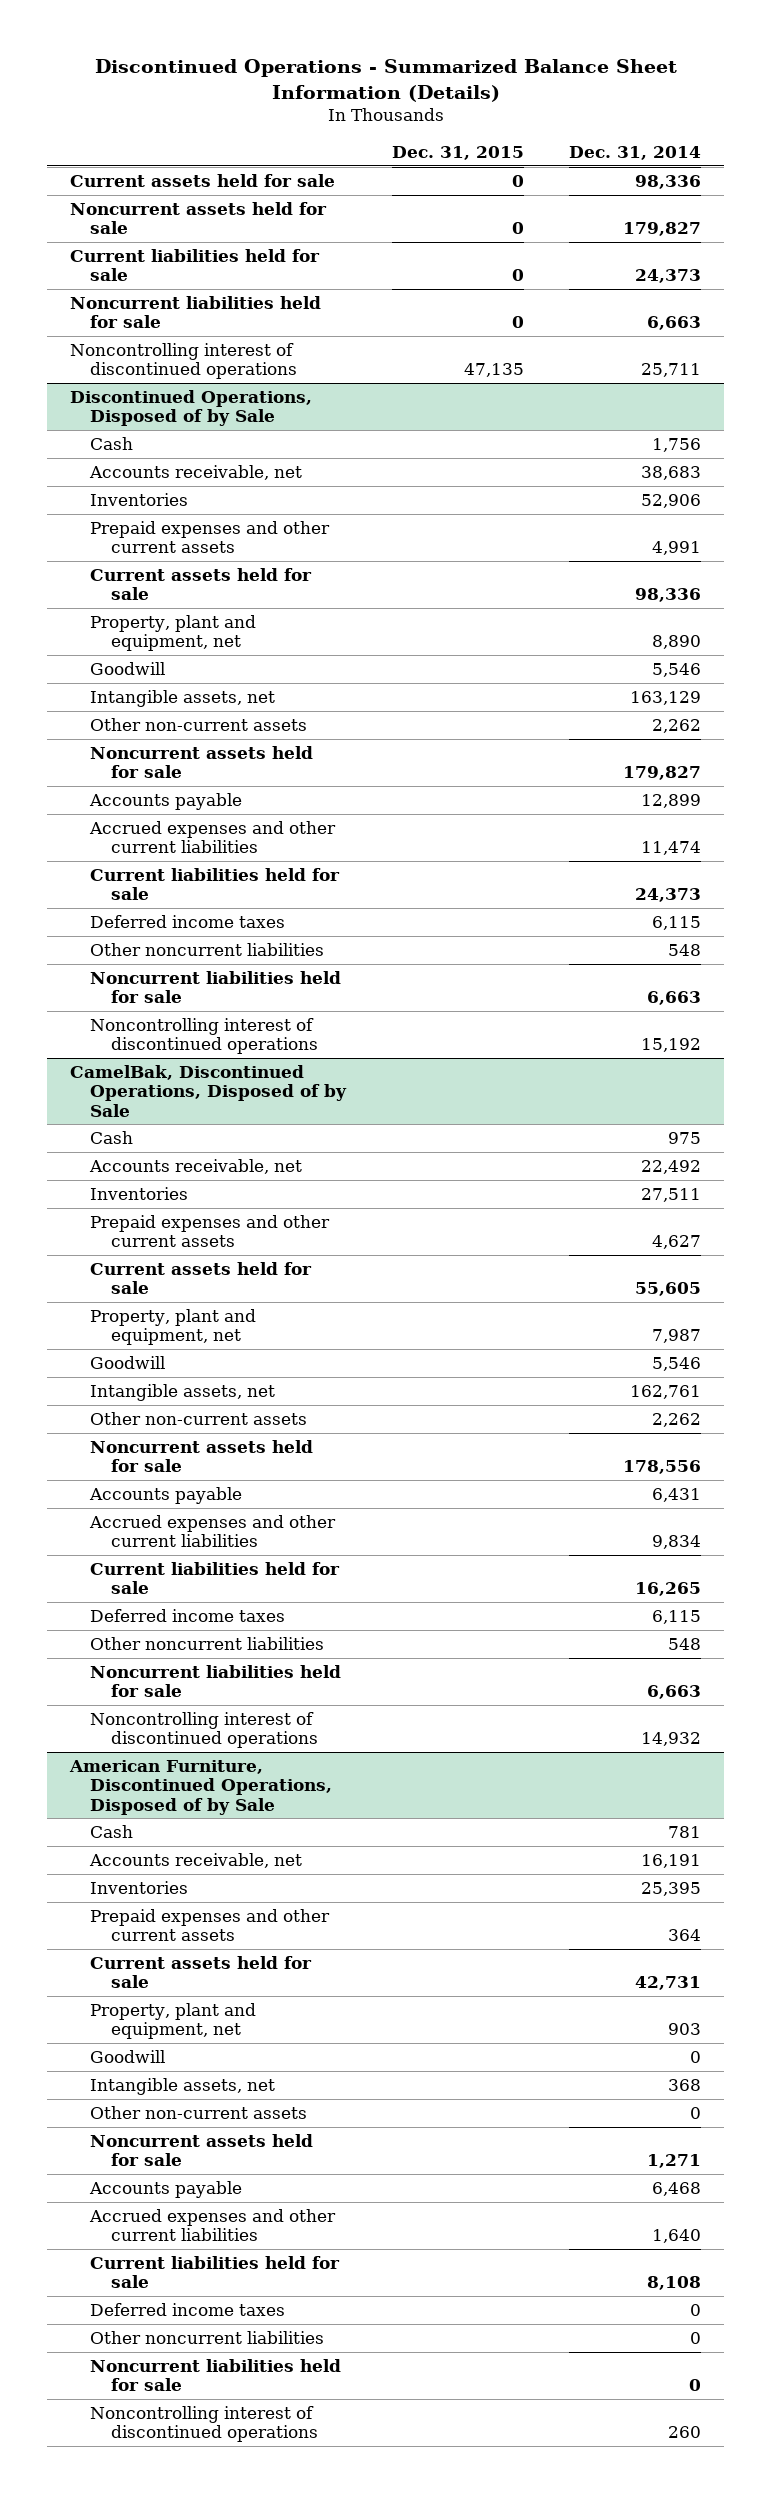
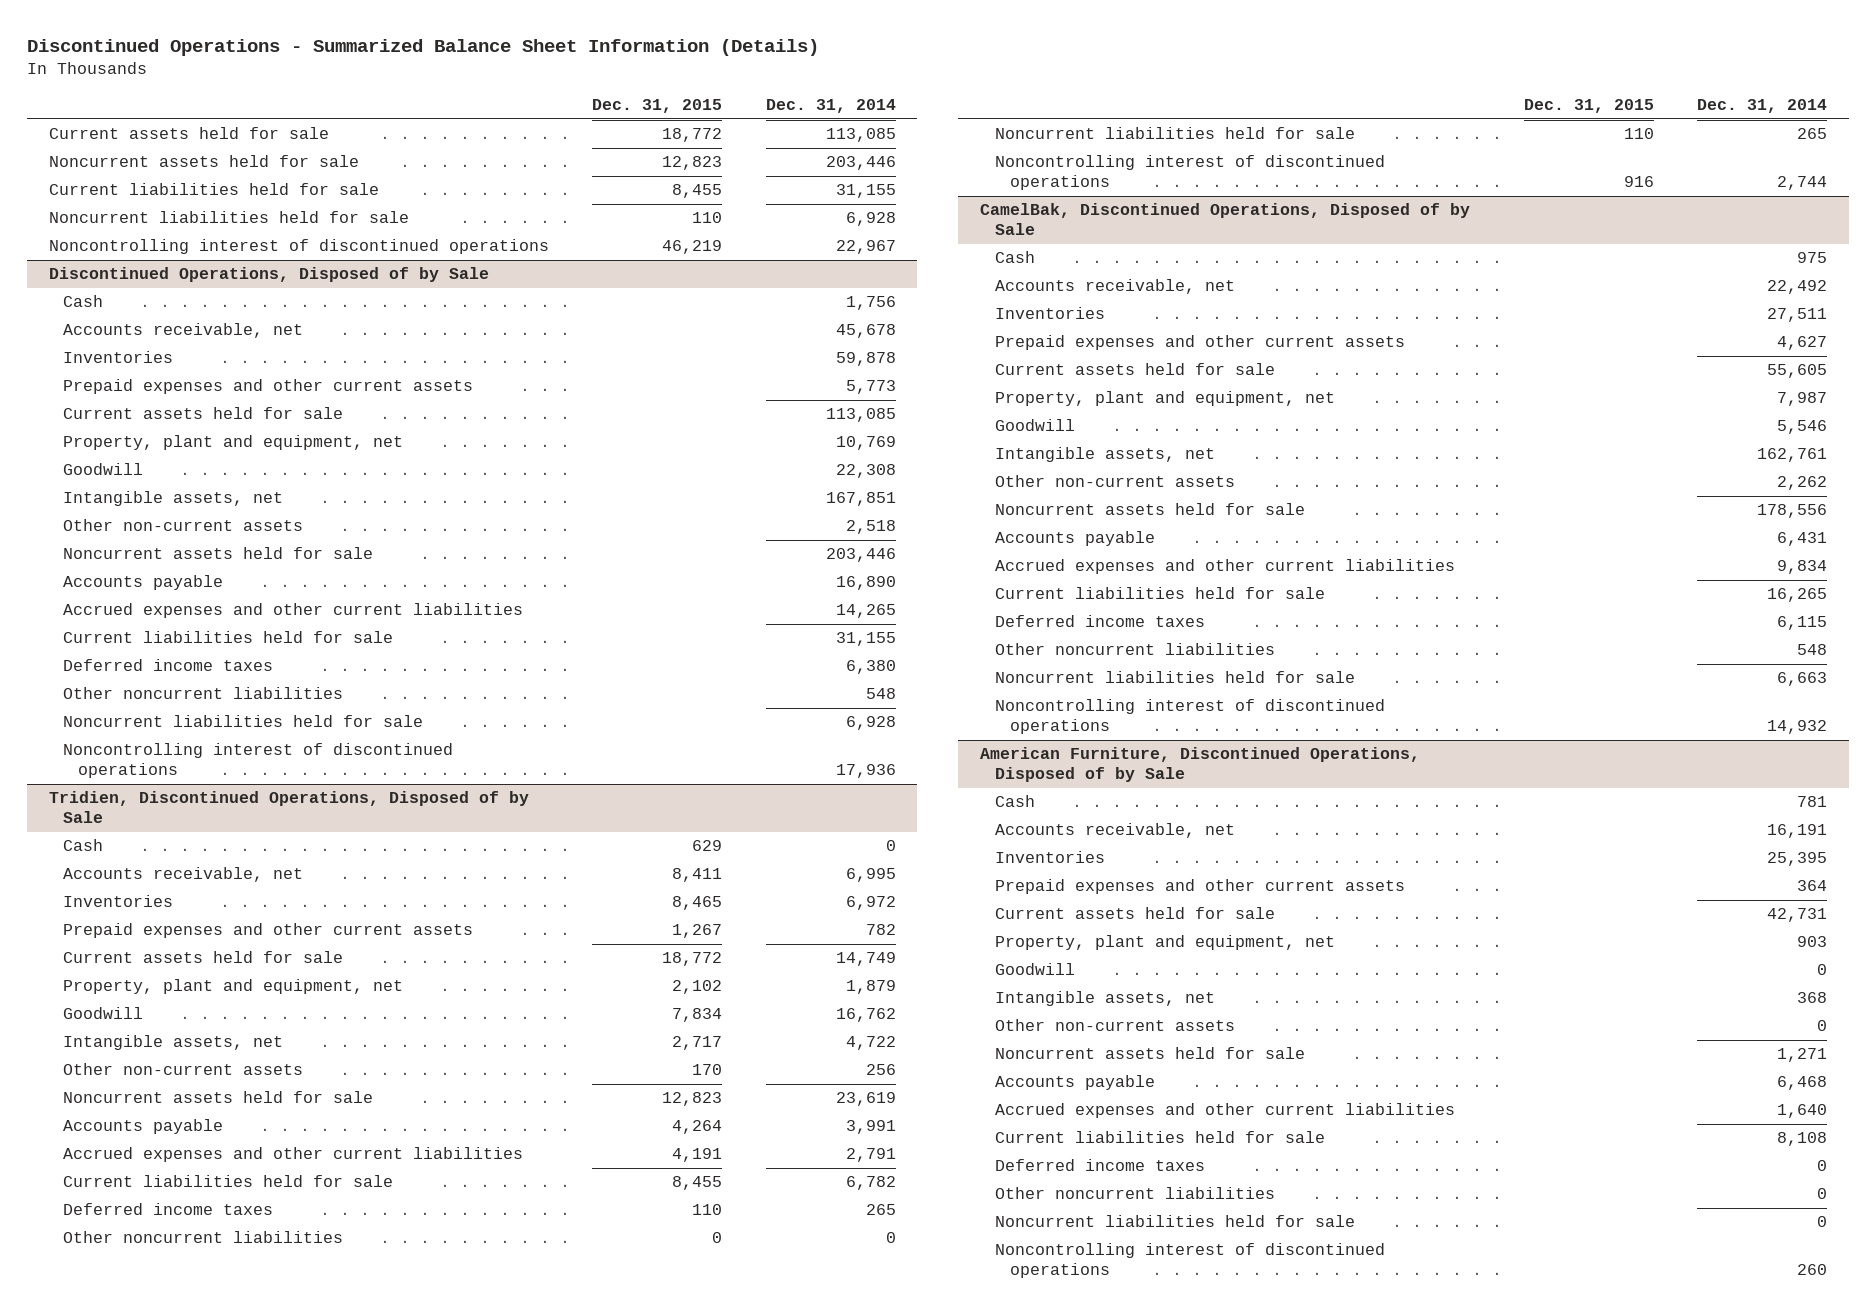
[511,174,524,187] 0 -> [662,128,723,143] 18,772
[635,174,702,189] 98,336 -> [825,128,896,143] 113,085
[511,222,524,235] 0 -> [662,156,723,171] 12,823
[623,222,702,237] 179,827 -> [825,156,896,171] 203,446
[511,269,524,282] 0 -> [672,184,723,199] 8,455
[635,269,702,284] 24,373 -> [835,184,896,199] 31,155
[511,316,524,329] 0 -> [692,212,723,224] 110
[647,316,702,331] 6,663 -> [845,212,896,227] 6,928
[463,363,524,378] 47,135 -> [662,240,723,255] 46,219
[641,363,702,378] 25,711 -> [835,240,896,255] 22,967
[641,465,702,480] 38,683 -> [835,324,896,339] 45,678
[641,493,702,508] 52,906 -> [835,352,896,367] 59,878
[652,541,702,556] 4,991 -> [845,380,896,395] 5,773
[635,588,702,603] 98,336 -> [825,408,896,423] 113,085
[652,635,702,650] 8,890 -> [835,436,896,451] 10,769
[652,662,702,677] 5,546 -> [835,464,896,479] 22,308
[630,690,702,705] 163,129 -> [825,492,896,507] 167,851
[652,718,702,733] 2,262 -> [845,520,896,535] 2,518
[623,766,702,781] 179,827 -> [825,548,896,563] 203,446
[641,793,702,808] 12,899 -> [835,576,896,591] 16,890
[641,841,702,856] 11,474 -> [835,604,896,619] 14,265
[635,888,702,903] 24,373 -> [835,632,896,647] 31,155
[652,915,702,930] 6,115 -> [845,660,896,675] 6,380
[647,991,702,1006] 6,663 -> [845,716,896,731] 6,928
[641,1038,702,1053] 15,192 -> [835,763,896,778] 17,936
none -> [48,791,529,823] Tridien, Discontinued Operations, Disposed of by Sale
none -> [63,839,104,852] Cash
none -> [63,867,304,883] Accounts receivable, net
none -> [63,895,174,908] Inventories
none -> [63,923,474,939] Prepaid expenses and other current assets
none -> [63,951,344,964] Current assets held for sale
none -> [63,979,404,995] Property, plant and equipment, net
none -> [63,1007,144,1020] Goodwill
none -> [63,1035,284,1051] Intangible assets, net
none -> [63,1063,304,1076] Other non-current assets
none -> [63,1091,374,1104] Noncurrent assets held for sale
none -> [63,1119,224,1135] Accounts payable
none -> [63,1147,524,1163] Accrued expenses and other current liabilities
none -> [63,1175,394,1188] Current liabilities held for sale
none -> [63,1203,274,1216] Deferred income taxes
none -> [63,1231,344,1244] Other noncurrent liabilities
none -> [994,127,1355,140] Noncurrent liabilities held for sale
none -> [994,155,1385,190] Noncontrolling interest of discontinued operations

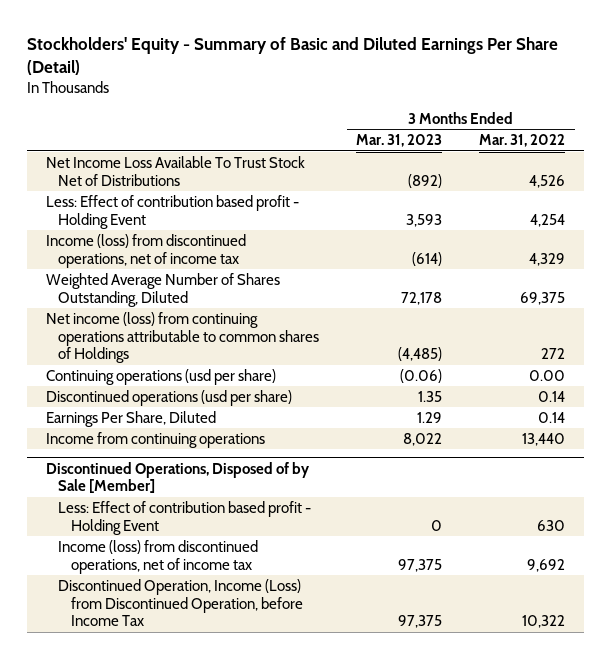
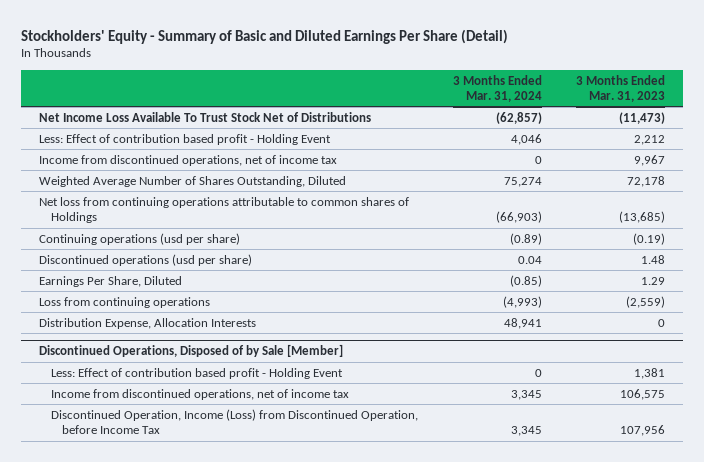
[479,134,566,148] Mar. 31, 2022 -> none
none -> [452,74,542,103] 3 Months Ended Mar. 31, 2024
[408,173,443,188] (892) -> [619,111,666,124] (11,473)
[406,213,443,227] 3,593 -> [634,134,666,145] 2,212
[45,233,246,268] Income (loss) from discontinued operations, net of income tax -> [38,154,337,166] Income from discontinued operations, net of income tax
[412,251,443,266] (614) -> [634,154,666,166] 9,967
[45,311,320,364] Net income (loss) from continuing operations attributable to common shares of Holdings -> [38,196,409,224] Net loss from continuing operations attributable to common shares of Holdings
[398,347,443,362] (4,485) -> [619,211,666,224] (13,685)
[400,368,443,383] (0.06) -> [633,232,666,245] (0.19)
[418,390,443,402] 1.35 -> [641,254,666,264] 1.48
[45,431,265,448] Income from continuing operations -> [38,296,210,308] Loss from continuing operations
[403,432,443,446] 8,022 -> [626,295,666,308] (2,559)
none -> [38,317,256,329] Distribution Expense, Allocation Interests
[431,519,443,531] 0 -> [634,367,666,379] 1,381
[58,539,259,574] Income (loss) from discontinued operations, net of income tax -> [50,388,349,400] Income from discontinued operations, net of income tax
[398,558,443,572] 97,375 -> [620,388,666,400] 106,575
[398,615,443,629] 97,375 -> [620,425,666,437] 107,956

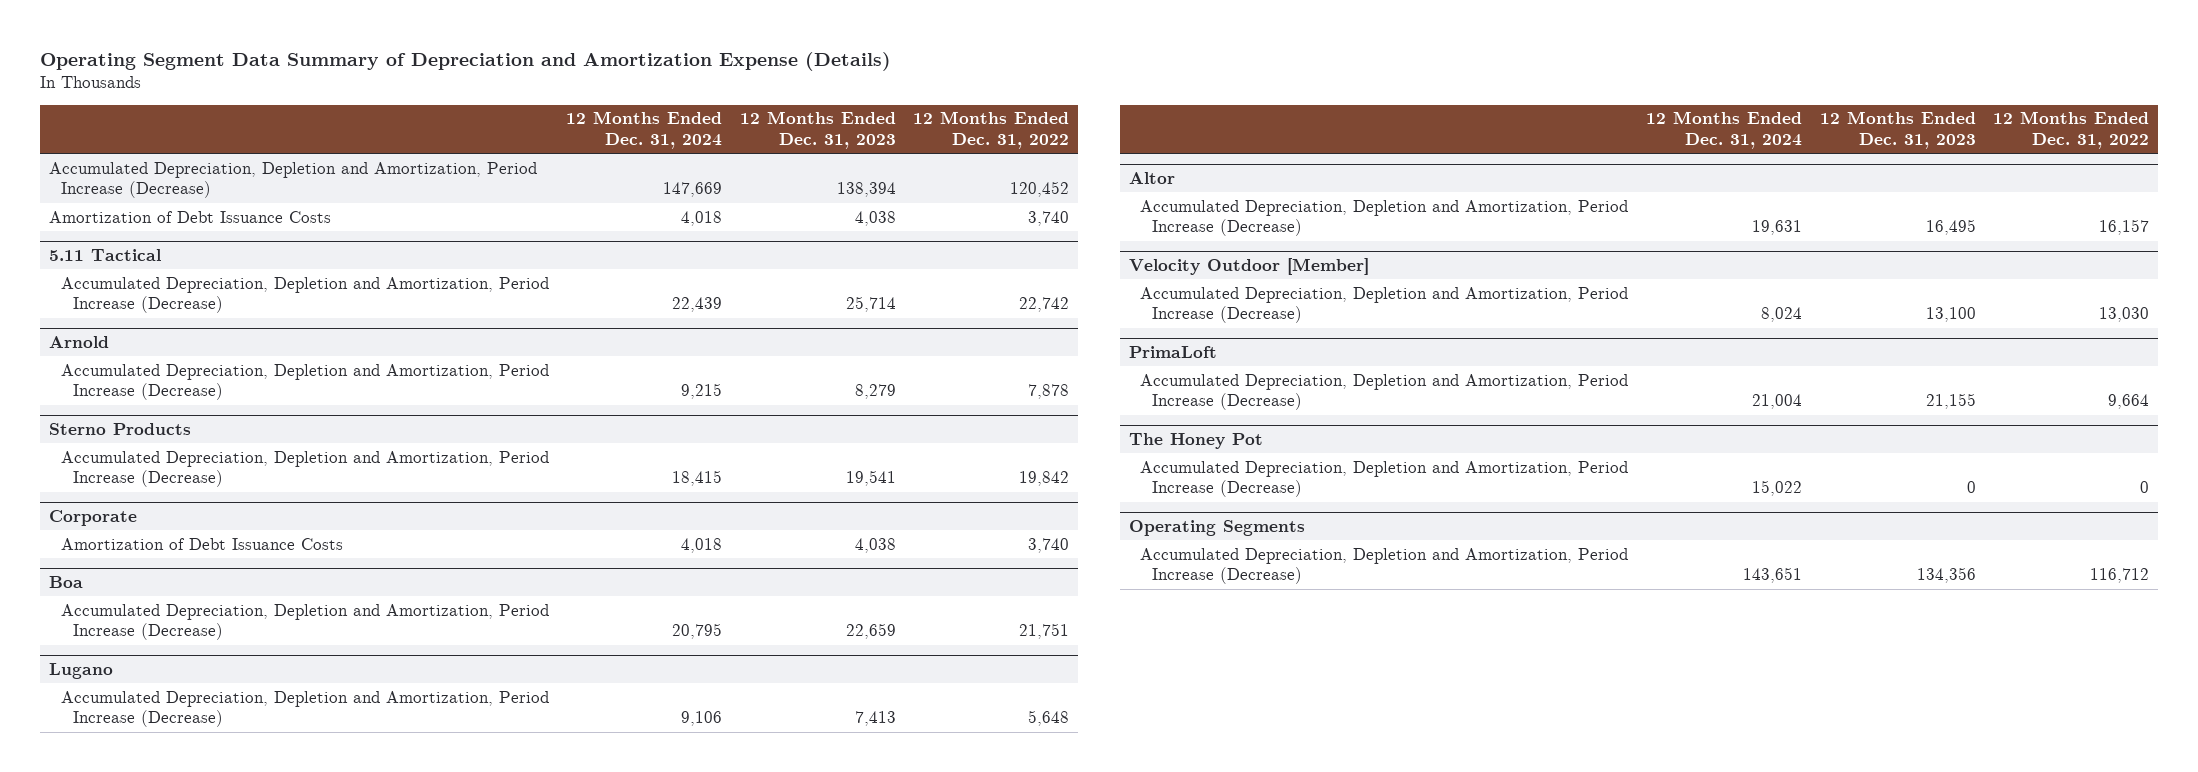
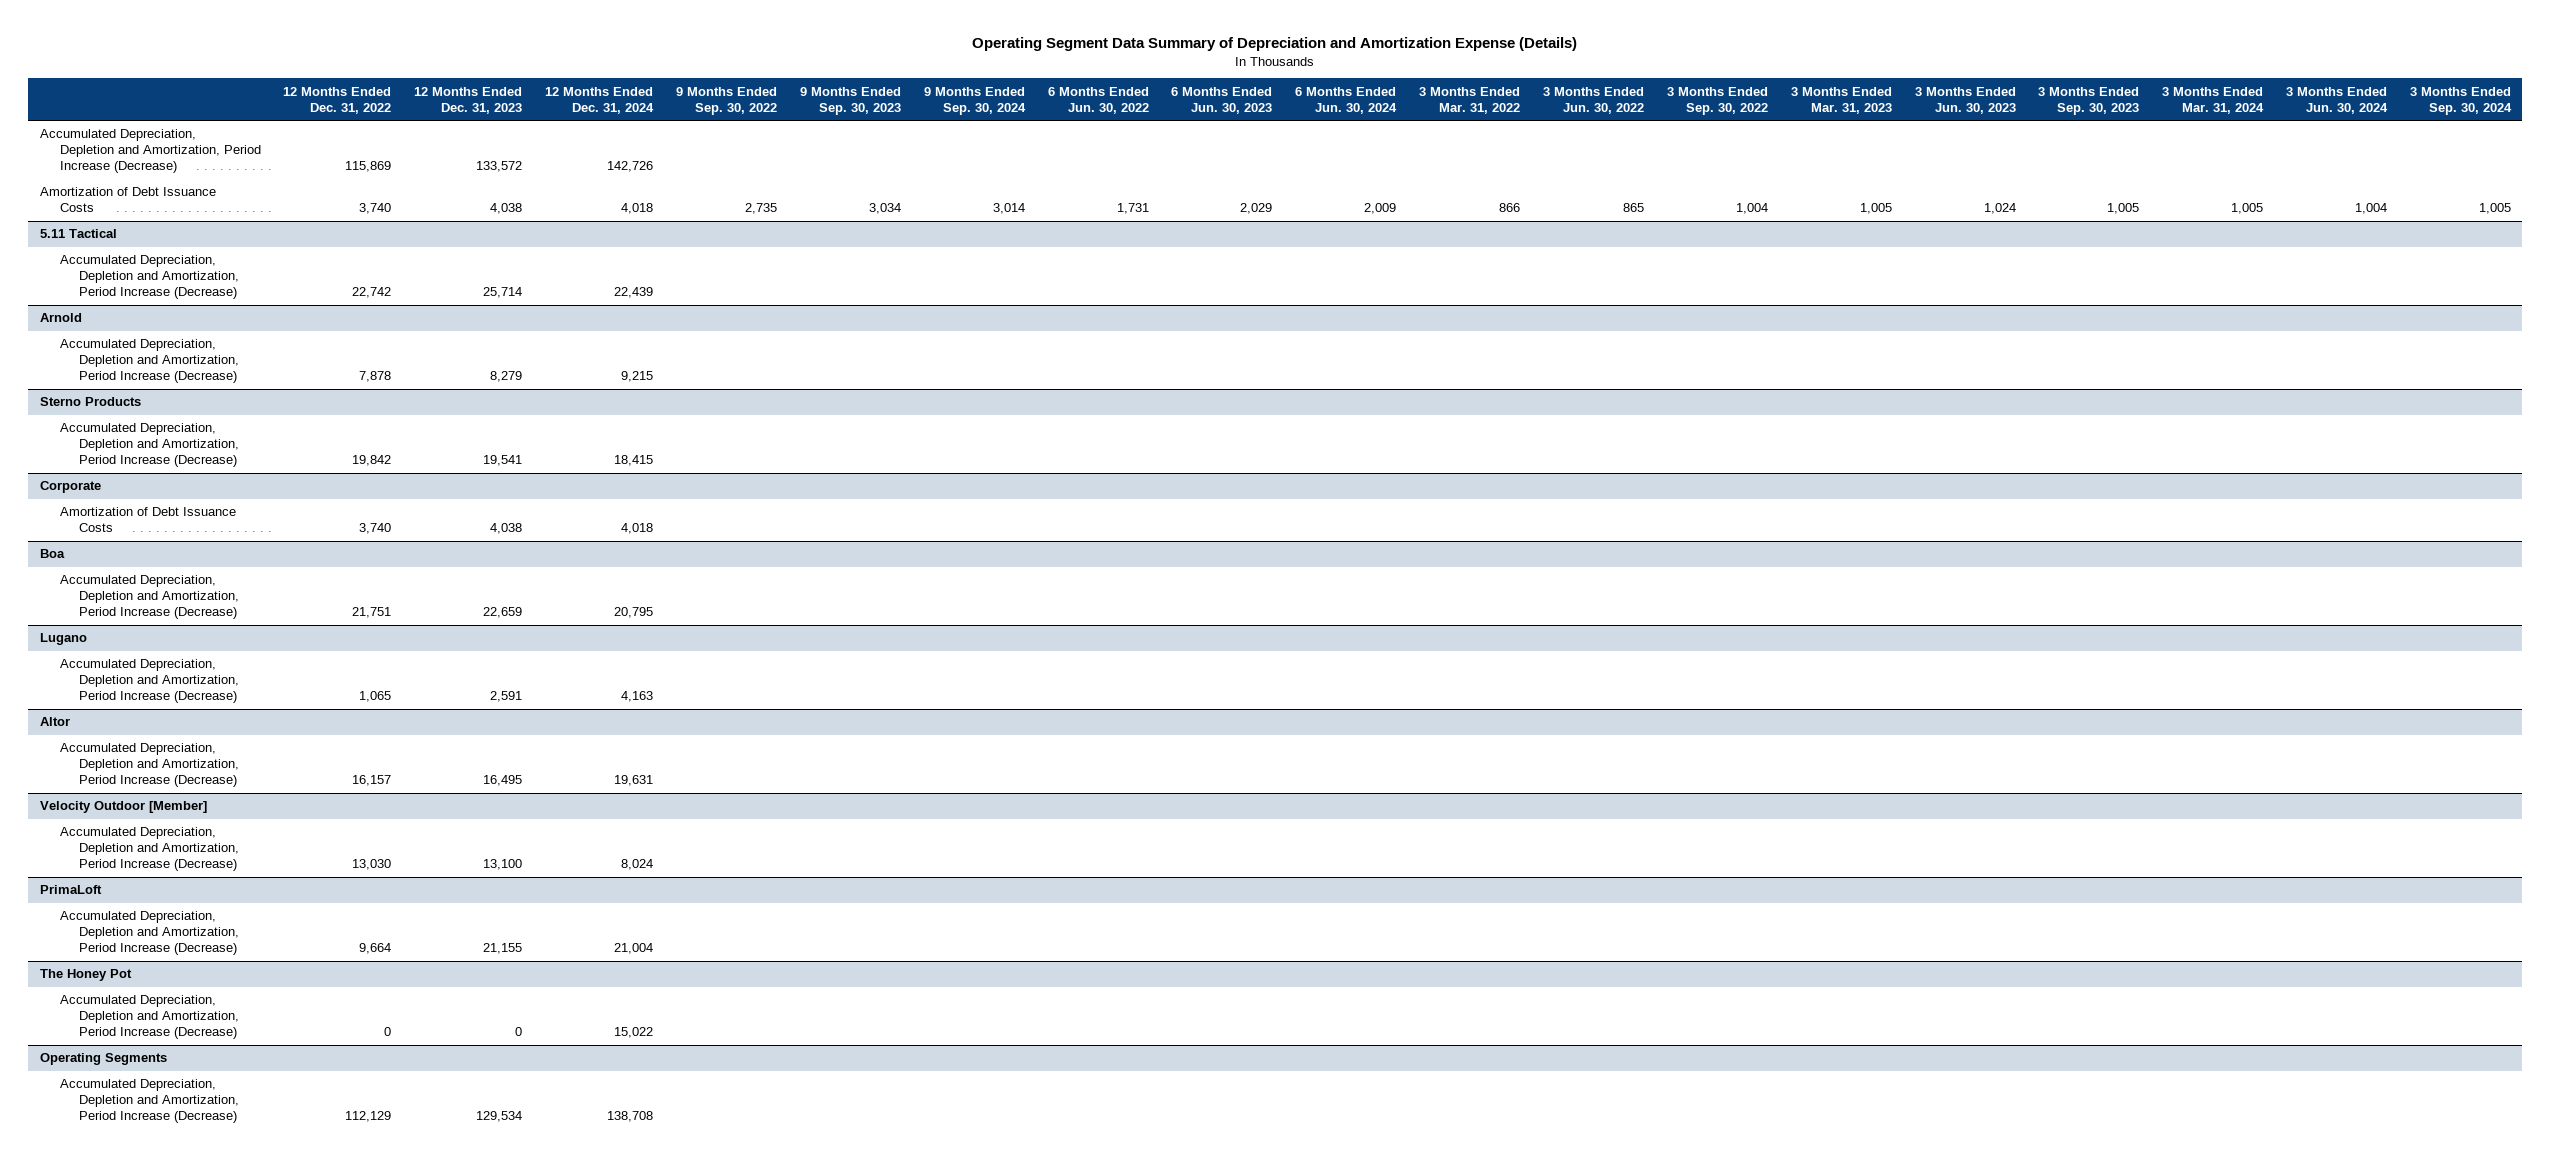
none -> [675,86,777,115] 9 Months Ended Sep. 30, 2022
none -> [799,86,901,115] 9 Months Ended Sep. 30, 2023
none -> [923,86,1026,115] 9 Months Ended Sep. 30, 2024
none -> [1047,86,1149,114] 6 Months Ended Jun. 30, 2022
none -> [1171,86,1273,114] 6 Months Ended Jun. 30, 2023
none -> [1295,86,1398,114] 6 Months Ended Jun. 30, 2024
none -> [1419,86,1521,114] 3 Months Ended Mar. 31, 2022
none -> [1543,86,1645,114] 3 Months Ended Jun. 30, 2022
none -> [1666,86,1768,115] 3 Months Ended Sep. 30, 2022
none -> [1790,86,1892,114] 3 Months Ended Mar. 31, 2023
none -> [1914,86,2016,114] 3 Months Ended Jun. 30, 2023
none -> [2038,86,2140,115] 3 Months Ended Sep. 30, 2023
none -> [2162,86,2265,114] 3 Months Ended Mar. 31, 2024
none -> [2286,86,2389,114] 3 Months Ended Jun. 30, 2024
none -> [2410,86,2513,115] 3 Months Ended Sep. 30, 2024
[663,182,723,198] 147,669 -> [607,161,654,173] 142,726
[836,182,896,198] 138,394 -> [476,161,523,173] 133,572
[1010,181,1070,198] 120,452 -> [345,161,392,173] 115,869
[681,711,723,727] 9,106 -> [621,691,654,703] 4,163
[854,711,896,727] 7,413 -> [490,691,523,703] 2,591
[1028,710,1070,727] 5,648 -> [359,691,392,703] 1,065
[1743,567,1803,584] 143,651 -> [607,1111,654,1123] 138,708
[1916,567,1976,584] 134,356 -> [476,1111,523,1123] 129,534
[2090,568,2150,584] 116,712 -> [345,1111,392,1123] 112,129

